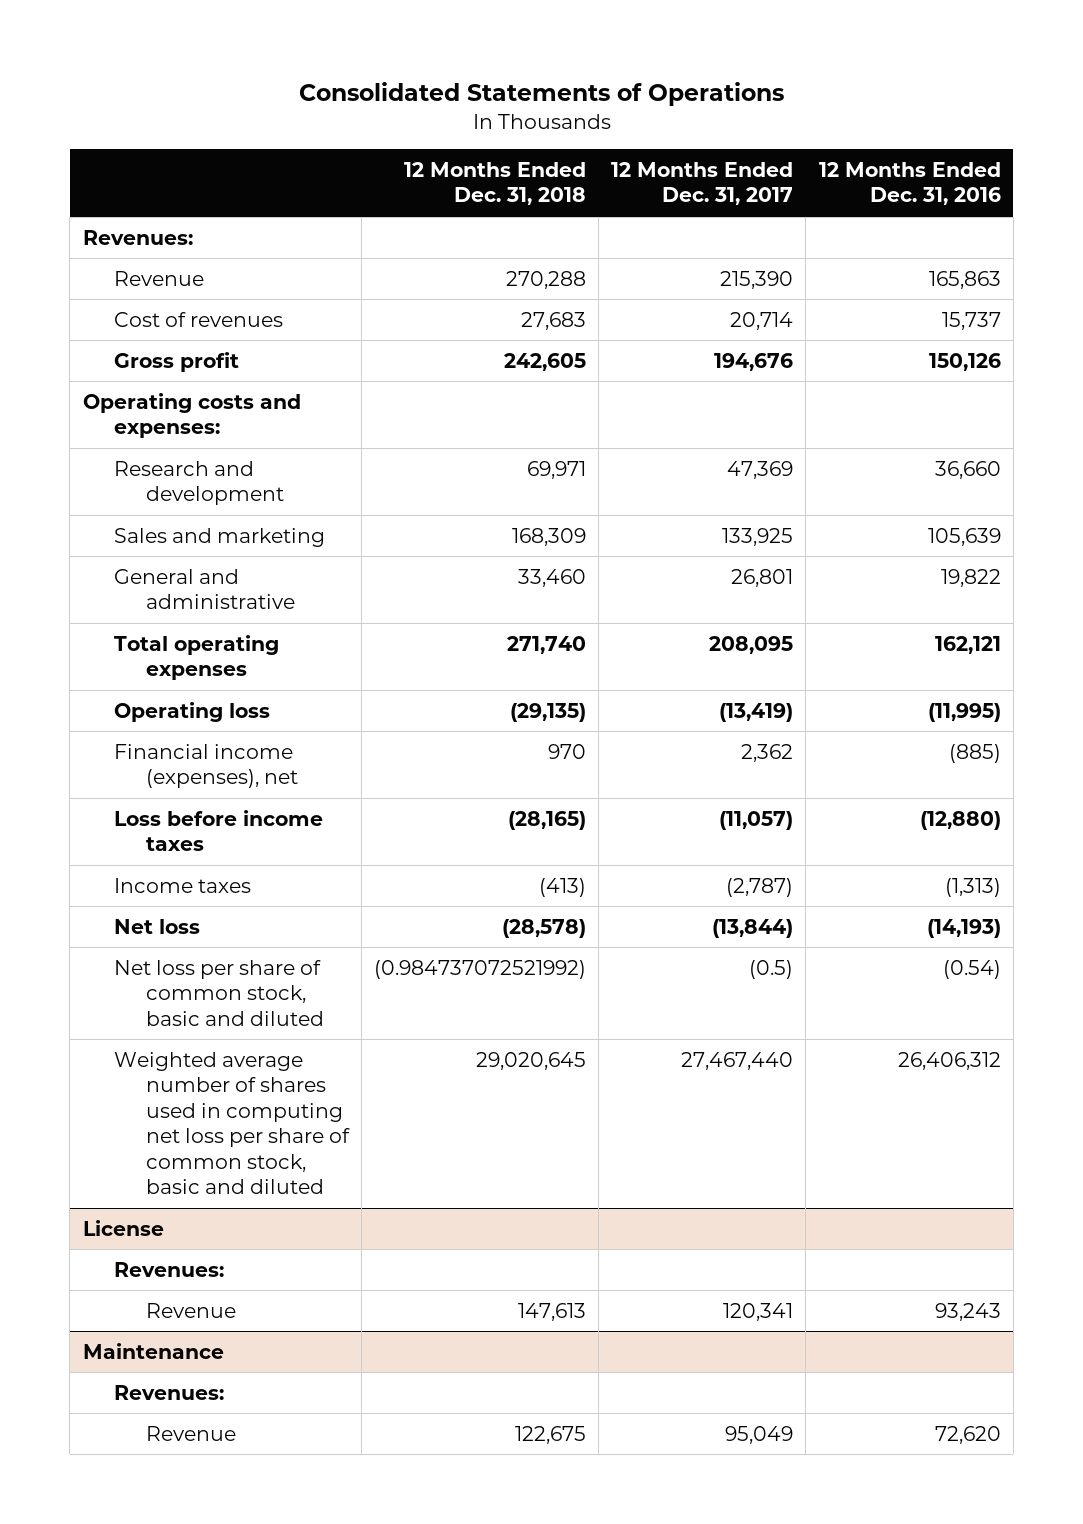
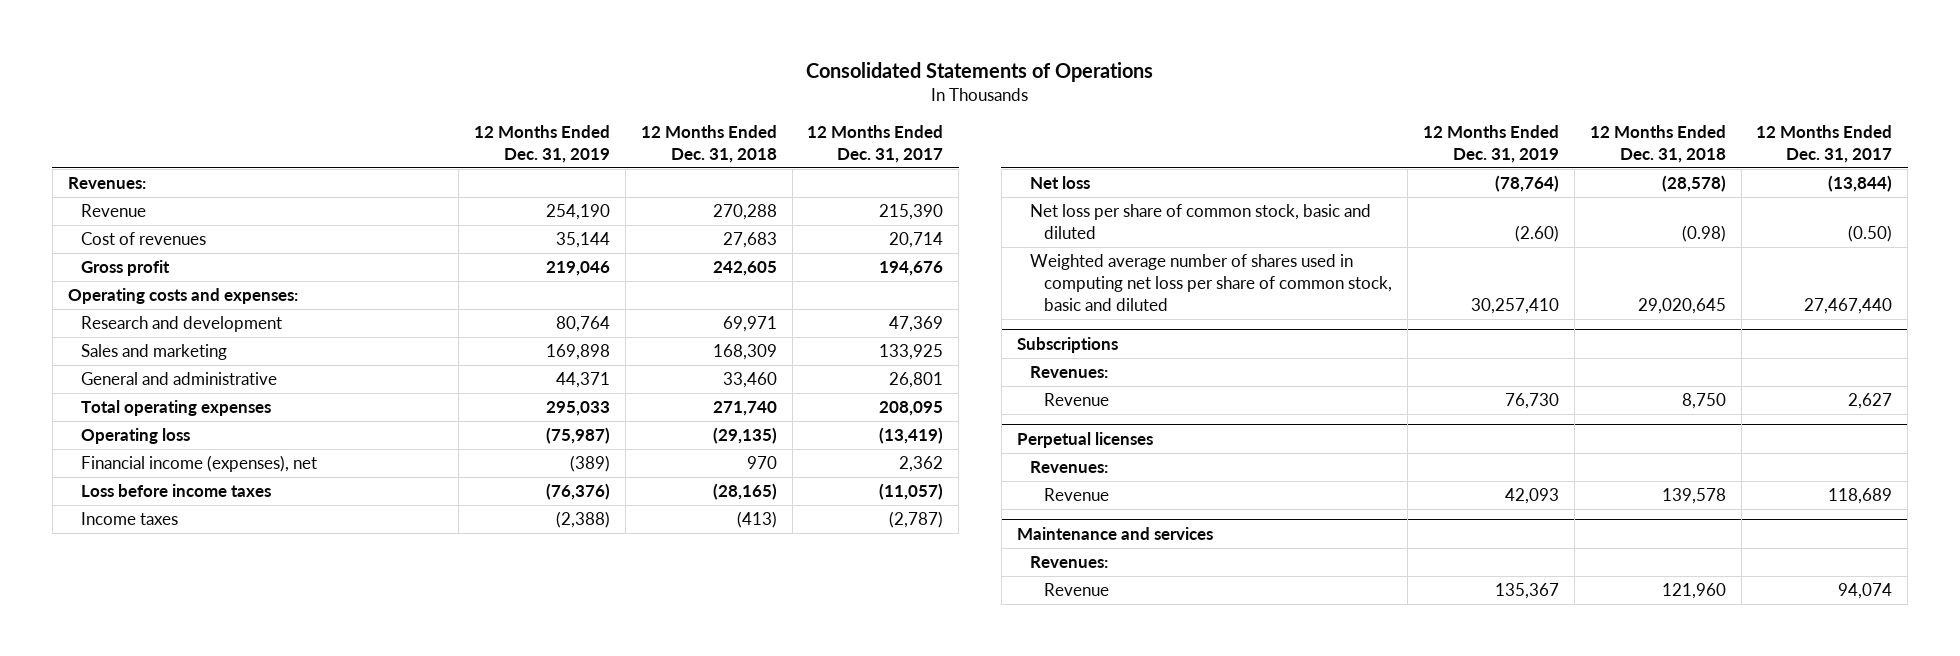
[818,161,1001,206] 12 Months Ended Dec. 31, 2016 -> none
none -> [473,125,610,163] 12 Months Ended Dec. 31, 2019
[373,959,586,979] (0.984737072521992) -> [1681,224,1726,242] (0.98)
[749,959,794,979] (0.5) -> [1848,224,1893,242] (0.50)
[82,1219,164,1236] License -> none
none -> [1016,336,1118,353] Subscriptions
[82,1342,224,1359] Maintenance -> none
[517,1302,586,1321] 147,613 -> [1681,393,1726,410] 8,750
[723,1302,794,1321] 120,341 -> [1848,393,1893,410] 2,627
none -> [1016,431,1153,448] Perpetual licenses
[514,1425,586,1444] 122,675 -> [1661,488,1726,505] 139,578
[725,1425,794,1444] 95,049 -> [1828,488,1893,505] 118,689
none -> [1016,526,1213,540] Maintenance and services
none -> [1030,556,1109,569] Revenues:
none -> [1043,583,1109,597] Revenue

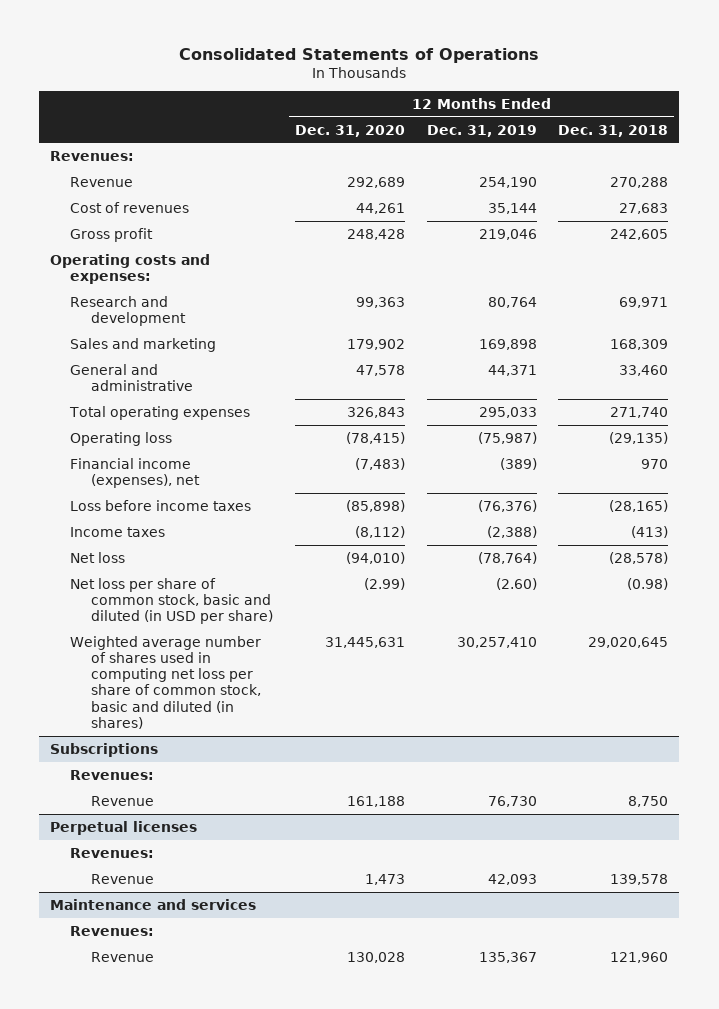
[807,125,944,163] 12 Months Ended Dec. 31, 2017 -> none
none -> [294,124,405,137] Dec. 31, 2020
[1030,204,1372,239] Net loss per share of common stock, basic and diluted -> [70,577,273,625] Net loss per share of common stock, basic and diluted (in USD per share)
[1030,254,1392,311] Weighted average number of shares used in computing net loss per share of common stock, basic and diluted -> [70,635,262,729] Weighted average number of shares used in computing net loss per share of common stock, basic and diluted (in shares)

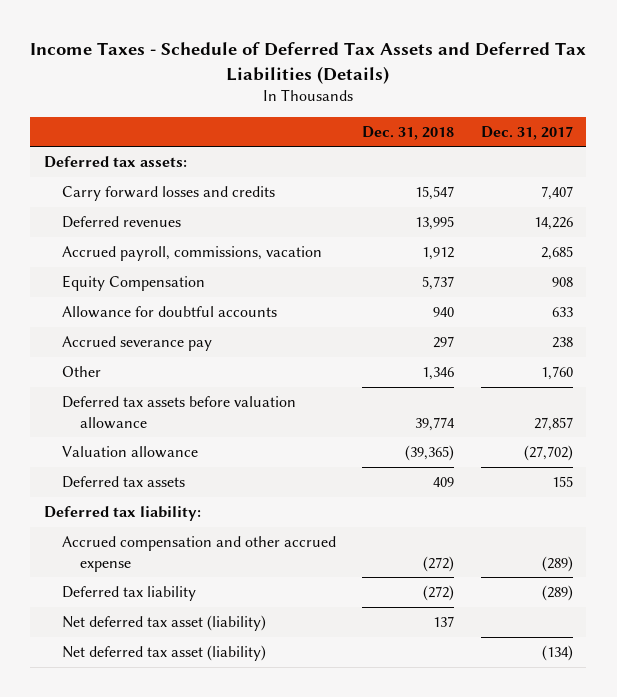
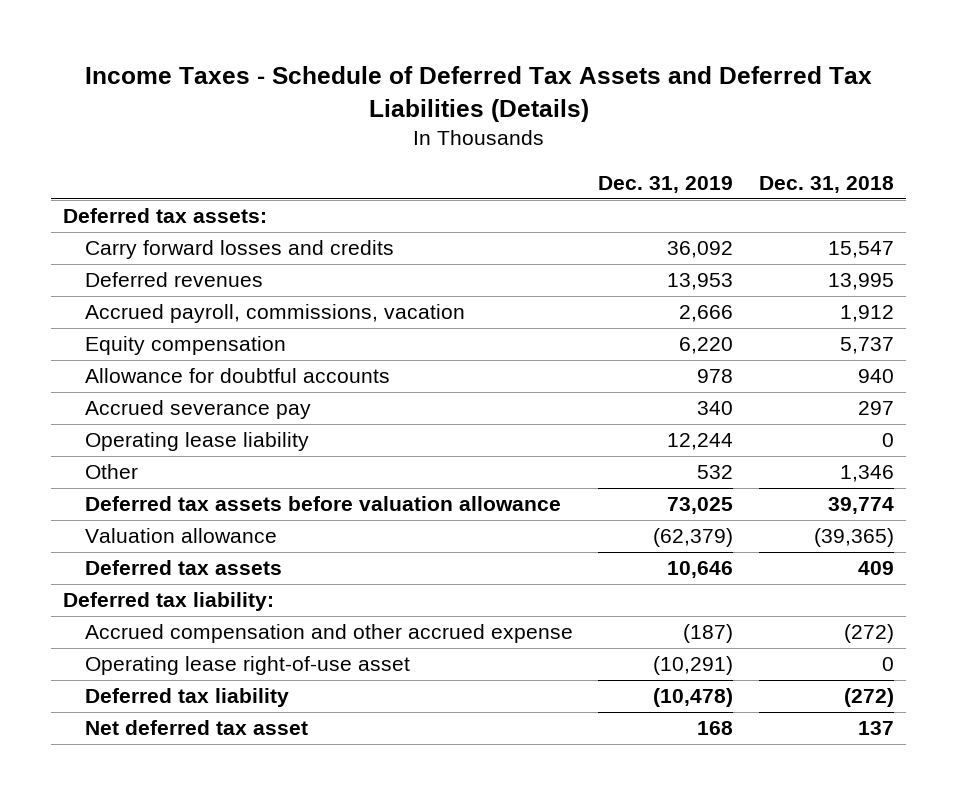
[481,125,574,140] Dec. 31, 2017 -> none
none -> [598,175,734,193] Dec. 31, 2019
[61,274,205,291] Equity Compensation -> [84,336,286,356] Equity compensation
none -> [84,432,309,452] Operating lease liability
none -> [84,656,410,676] Operating lease right-of-use asset
[61,644,266,661] Net deferred tax asset (liability) -> none
[61,614,266,631] Net deferred tax asset (liability) -> [84,720,308,736] Net deferred tax asset

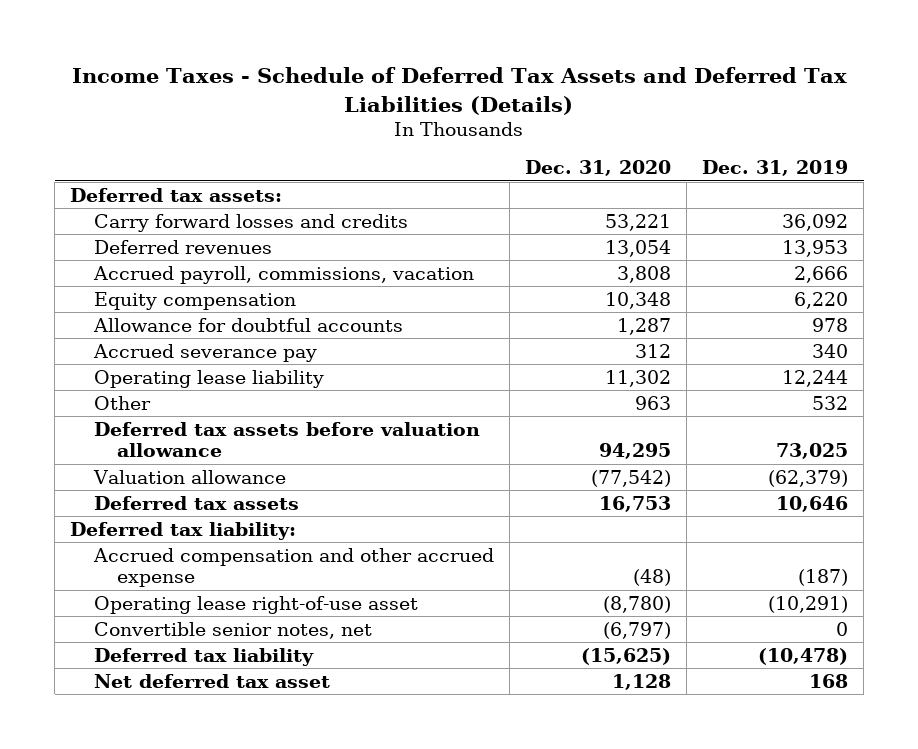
[758,175,894,193] Dec. 31, 2018 -> none
none -> [524,160,671,177] Dec. 31, 2020
none -> [93,621,372,639] Convertible senior notes, net

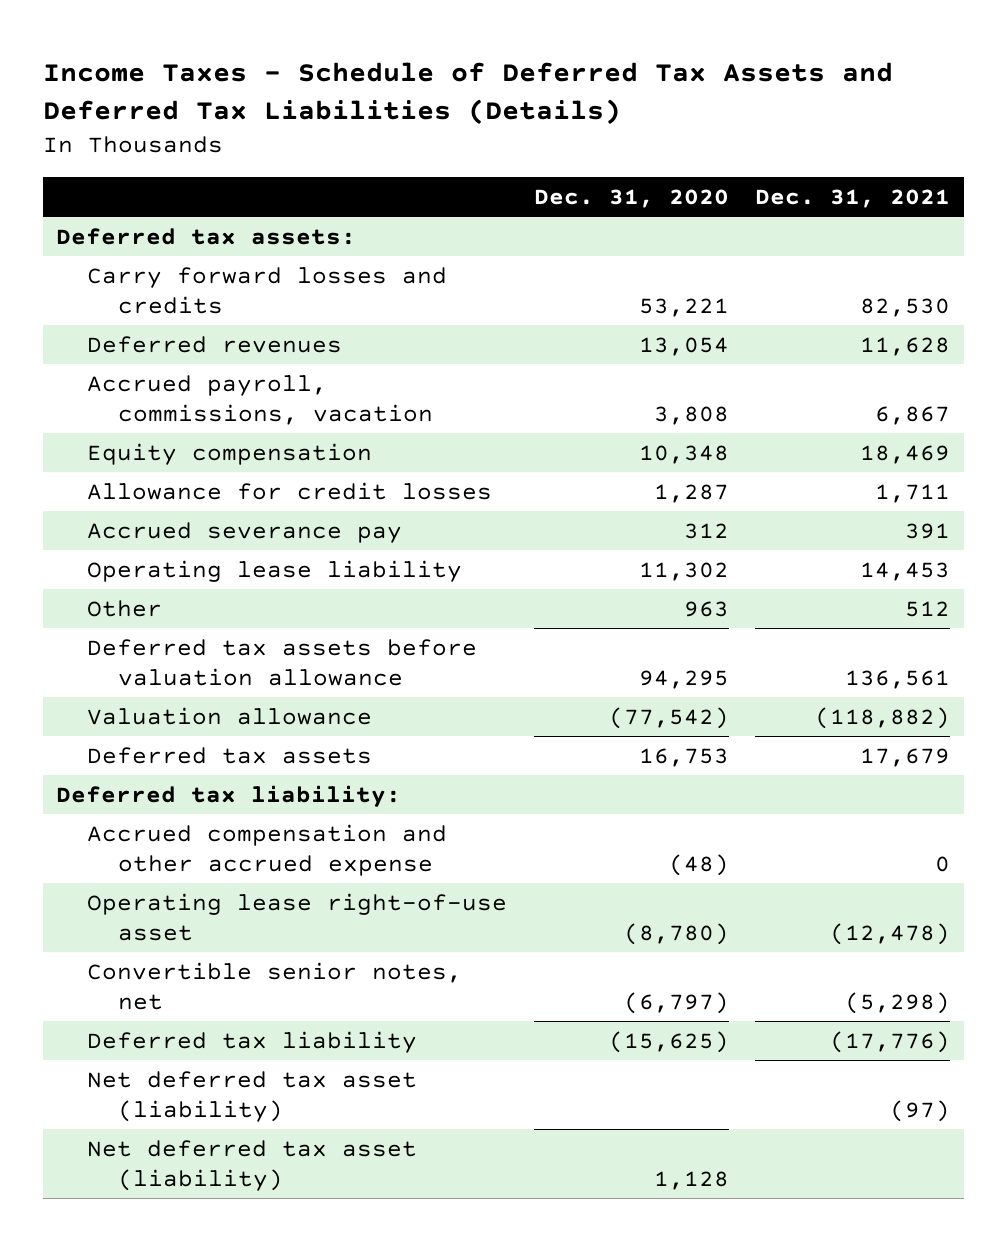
[702,160,849,177] Dec. 31, 2019 -> none
none -> [755,188,951,208] Dec. 31, 2021
[92,317,403,332] Allowance for doubtful accounts -> [86,481,492,500] Allowance for credit losses
none -> [86,1070,417,1122] Net deferred tax asset (liability)
[93,673,330,688] Net deferred tax asset -> [86,1139,417,1191] Net deferred tax asset (liability)

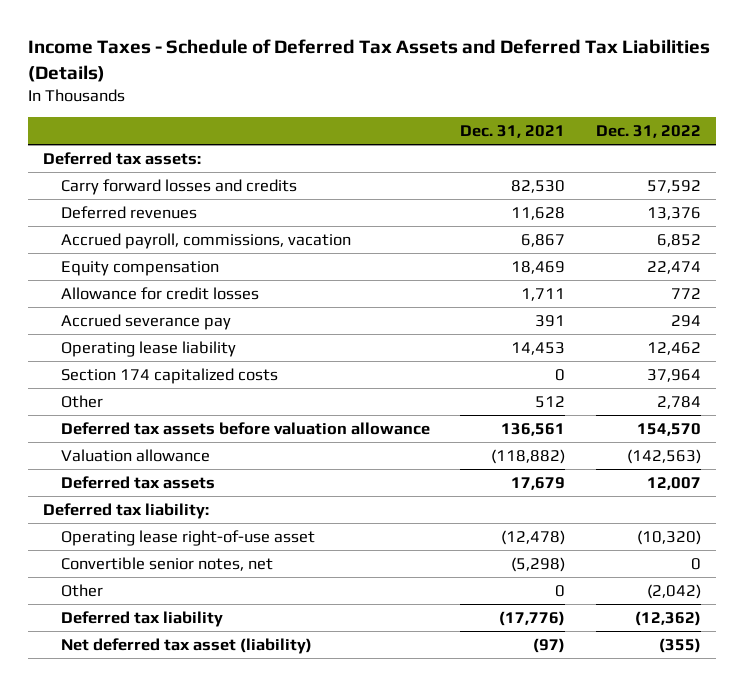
[533,188,729,208] Dec. 31, 2020 -> none
none -> [596,124,702,138] Dec. 31, 2022
none -> [60,367,278,384] Section 174 capitalized costs
[86,823,447,876] Accrued compensation and other accrued expense -> none
none -> [60,583,103,597] Other
[86,1139,417,1191] Net deferred tax asset (liability) -> none

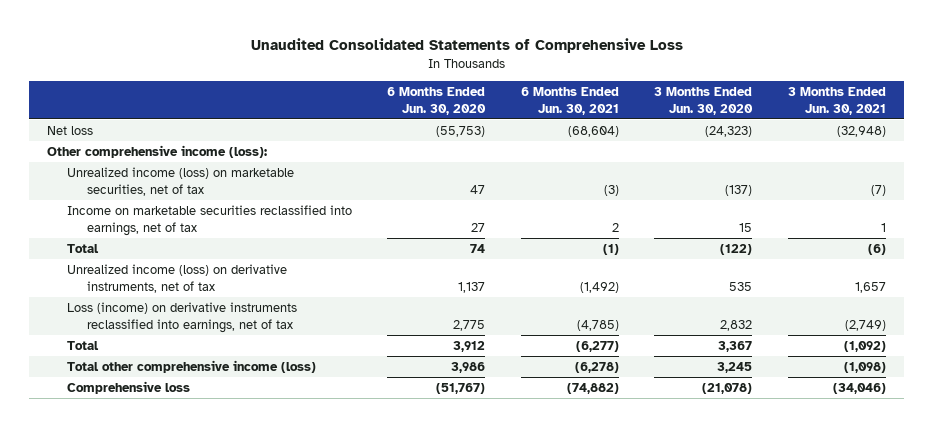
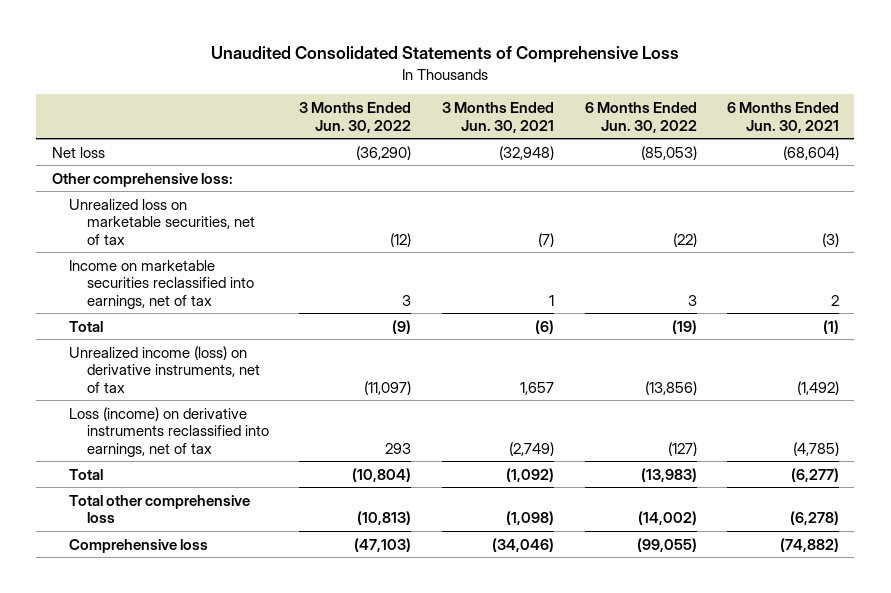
[387,86,487,115] 6 Months Ended Jun. 30, 2020 -> none
[654,86,754,115] 3 Months Ended Jun. 30, 2020 -> none
none -> [299,101,412,133] 3 Months Ended Jun. 30, 2022
none -> [584,101,697,133] 6 Months Ended Jun. 30, 2022
[47,145,268,159] Other comprehensive income (loss): -> [51,172,233,187] Other comprehensive loss:
[66,167,294,196] Unrealized income (loss) on marketable securities, net of tax -> [69,198,255,245] Unrealized loss on marketable securities, net of tax
[66,360,316,374] Total other comprehensive income (loss) -> [69,494,251,524] Total other comprehensive loss

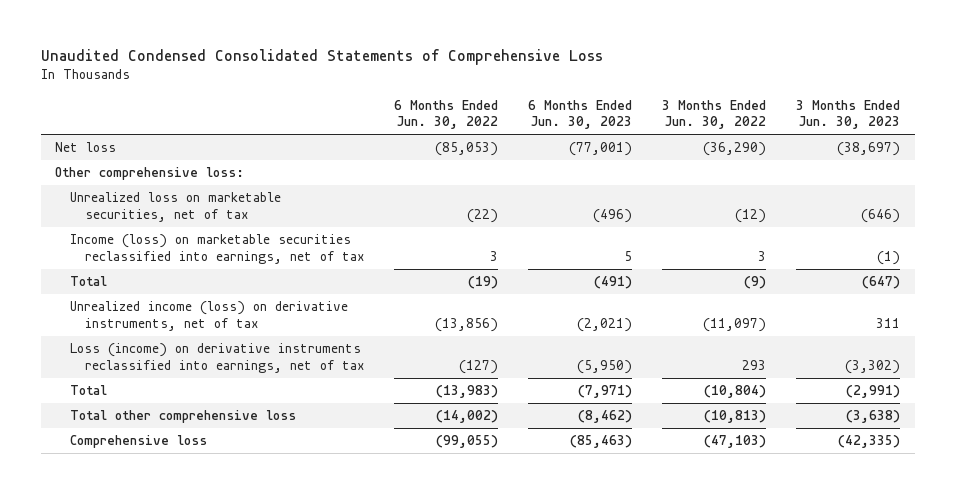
[211,46,680,64] Unaudited Consolidated Statements of Comprehensive Loss -> [40,49,603,66] Unaudited Condensed Consolidated Statements of Comprehensive Loss
[442,101,555,133] 3 Months Ended Jun. 30, 2021 -> none
[727,101,840,133] 6 Months Ended Jun. 30, 2021 -> none
none -> [528,99,633,130] 6 Months Ended Jun. 30, 2023
none -> [796,99,901,130] 3 Months Ended Jun. 30, 2023
[69,259,254,309] Income on marketable securities reclassified into earnings, net of tax -> [70,234,365,264] Income (loss) on marketable securities reclassified into earnings, net of tax

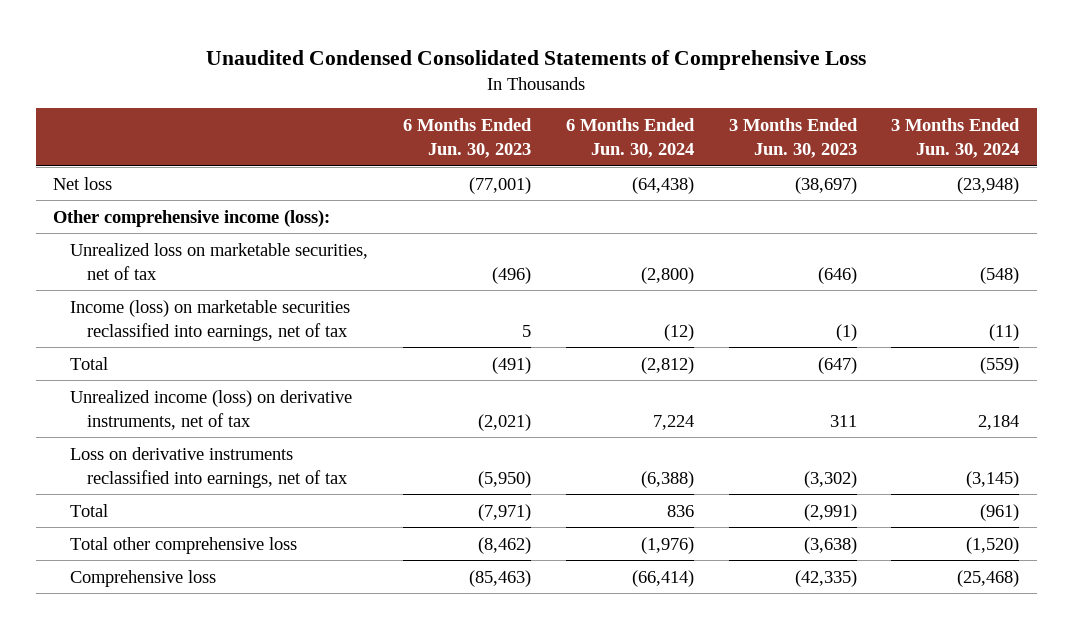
[394,99,499,130] 6 Months Ended Jun. 30, 2022 -> none
[662,99,767,130] 3 Months Ended Jun. 30, 2022 -> none
none -> [565,118,695,159] 6 Months Ended Jun. 30, 2024
none -> [891,118,1021,159] 3 Months Ended Jun. 30, 2024
[55,167,245,181] Other comprehensive loss: -> [53,209,331,227] Other comprehensive income (loss):
[70,343,365,373] Loss (income) on derivative instruments reclassified into earnings, net of tax -> [70,446,348,488] Loss on derivative instruments reclassified into earnings, net of tax

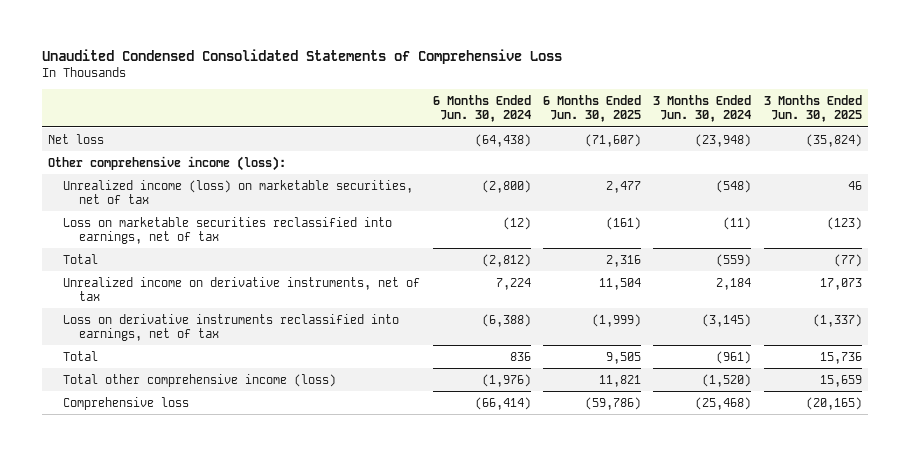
[402,118,532,159] 6 Months Ended Jun. 30, 2023 -> none
[728,118,858,159] 3 Months Ended Jun. 30, 2023 -> none
none -> [542,95,641,123] 6 Months Ended Jun. 30, 2025
none -> [763,95,862,123] 3 Months Ended Jun. 30, 2025
[70,242,369,280] Unrealized loss on marketable securities, net of tax -> [63,179,414,205] Unrealized income (loss) on marketable securities, net of tax
[70,299,351,341] Income (loss) on marketable securities reclassified into earnings, net of tax -> [63,216,393,245] Loss on marketable securities reclassified into earnings, net of tax
[70,389,353,430] Unrealized income (loss) on derivative instruments, net of tax -> [63,276,421,302] Unrealized income on derivative instruments, net of tax
[70,536,298,554] Total other comprehensive loss -> [63,373,337,387] Total other comprehensive income (loss)

